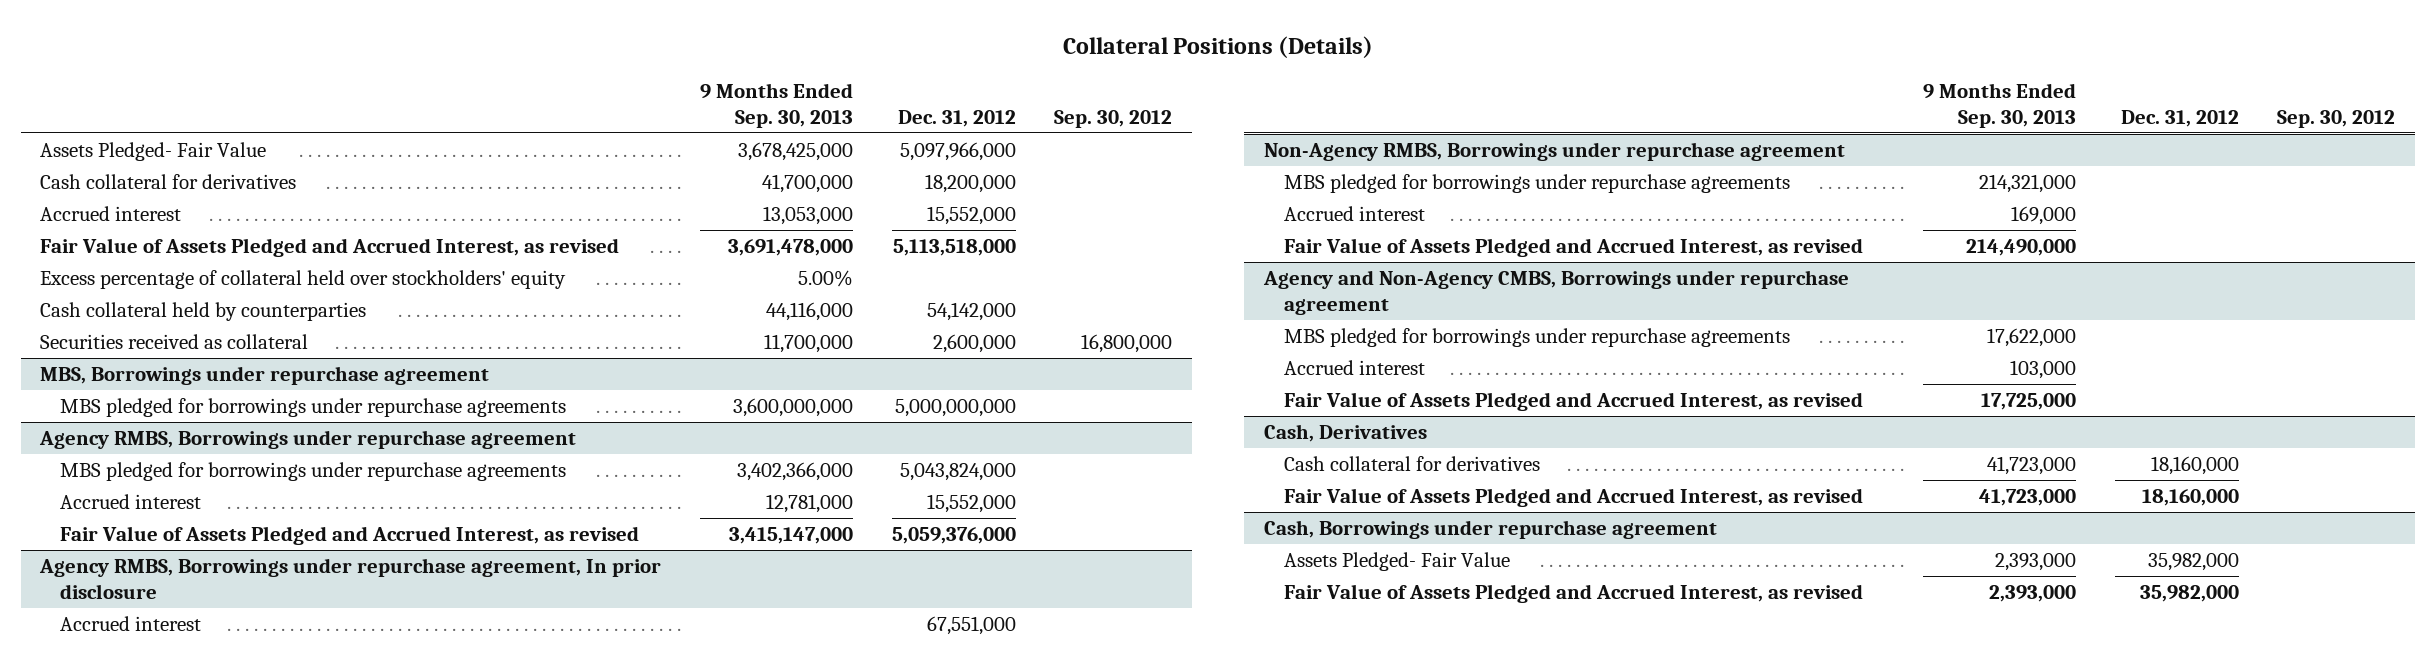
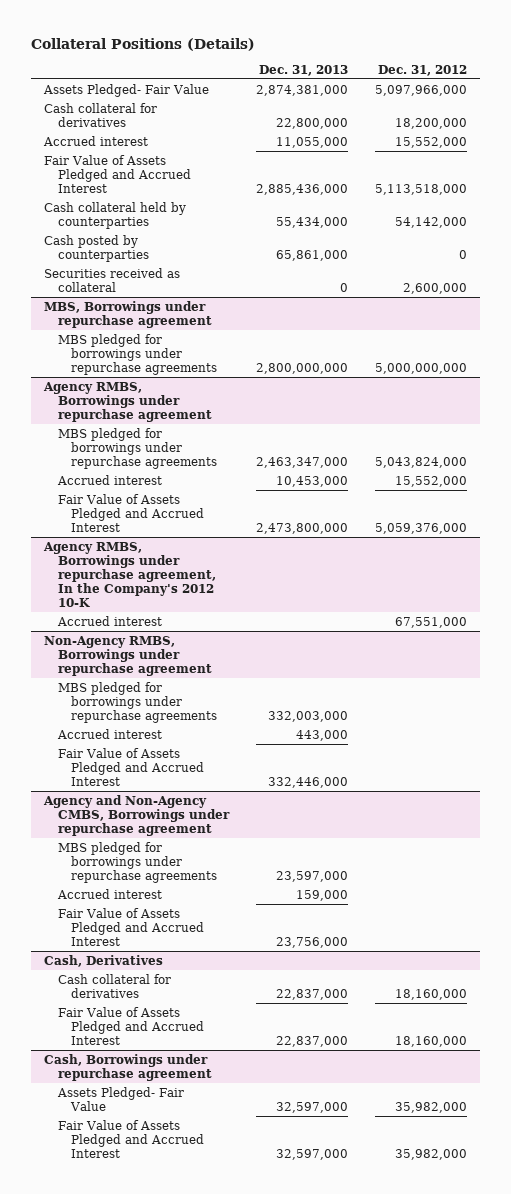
[700,82,854,128] 9 Months Ended Sep. 30, 2013 -> none
[1054,109,1173,128] Sep. 30, 2012 -> none
none -> [258,64,348,76] Dec. 31, 2013
[40,270,567,290] Excess percentage of collateral held over stockholders' equity -> none
[40,238,620,258] Fair Value of Assets Pledged and Accrued Interest, as revised -> [44,154,191,193] Fair Value of Assets Pledged and Accrued Interest
none -> [44,234,149,262] Cash posted by counterparties
[39,558,662,600] Agency RMBS, Borrowings under repurchase agreement, In prior disclosure -> none
[60,526,640,546] Fair Value of Assets Pledged and Accrued Interest, as revised -> [57,493,205,532] Fair Value of Assets Pledged and Accrued Interest
none -> [43,541,216,607] Agency RMBS, Borrowings under repurchase agreement, In the Company's 2012 10-K
[1283,238,1863,258] Fair Value of Assets Pledged and Accrued Interest, as revised -> [57,747,205,786] Fair Value of Assets Pledged and Accrued Interest
[1283,392,1863,412] Fair Value of Assets Pledged and Accrued Interest, as revised -> [57,907,205,946] Fair Value of Assets Pledged and Accrued Interest
[1283,488,1863,508] Fair Value of Assets Pledged and Accrued Interest, as revised -> [57,1006,205,1045] Fair Value of Assets Pledged and Accrued Interest
[1283,584,1863,604] Fair Value of Assets Pledged and Accrued Interest, as revised -> [57,1119,205,1158] Fair Value of Assets Pledged and Accrued Interest

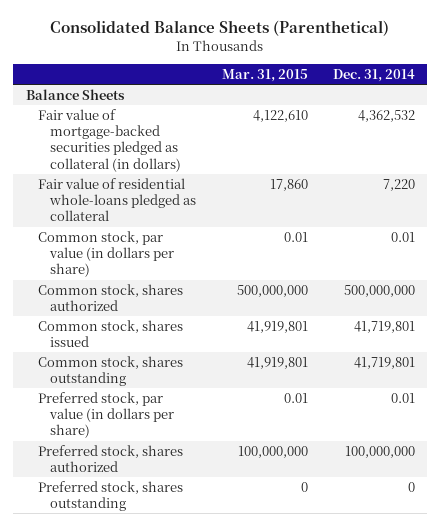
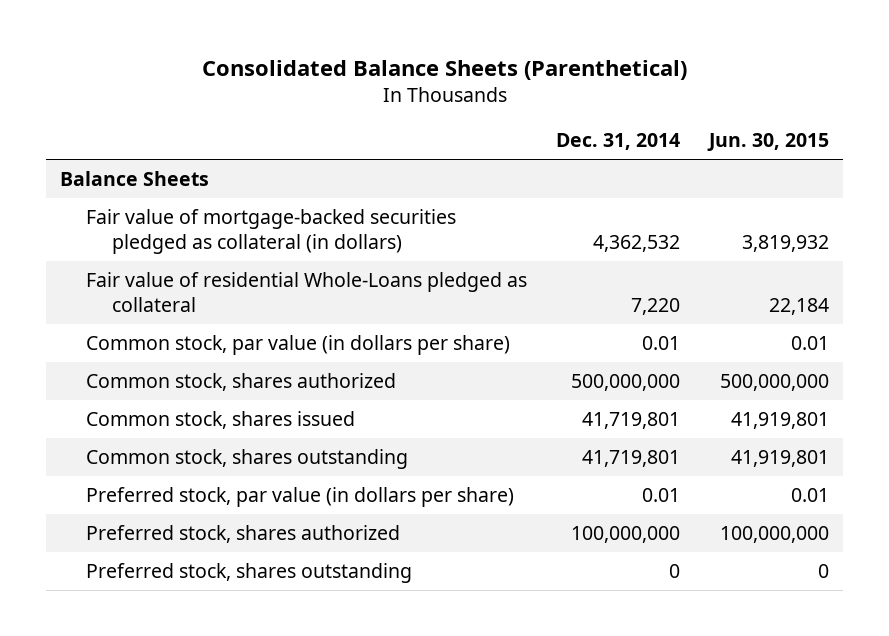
[221,68,308,82] Mar. 31, 2015 -> none
none -> [706,133,829,152] Jun. 30, 2015
[38,177,197,222] Fair value of residential whole-loans pledged as collateral -> [86,271,528,312] Fair value of residential Whole-Loans pledged as collateral

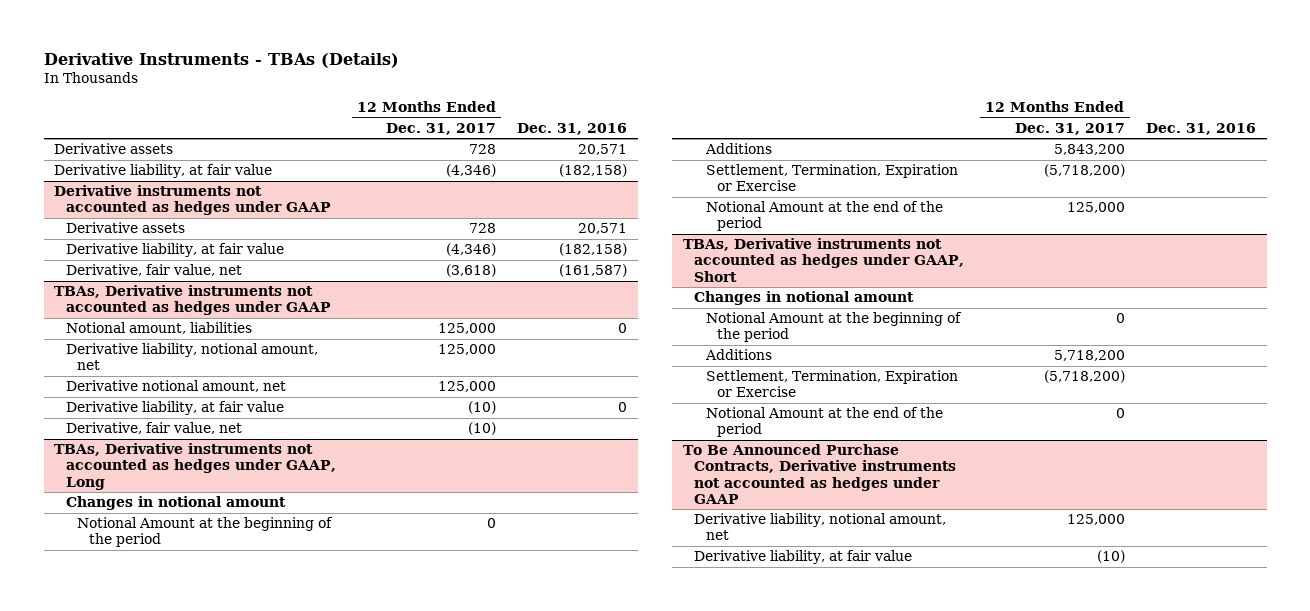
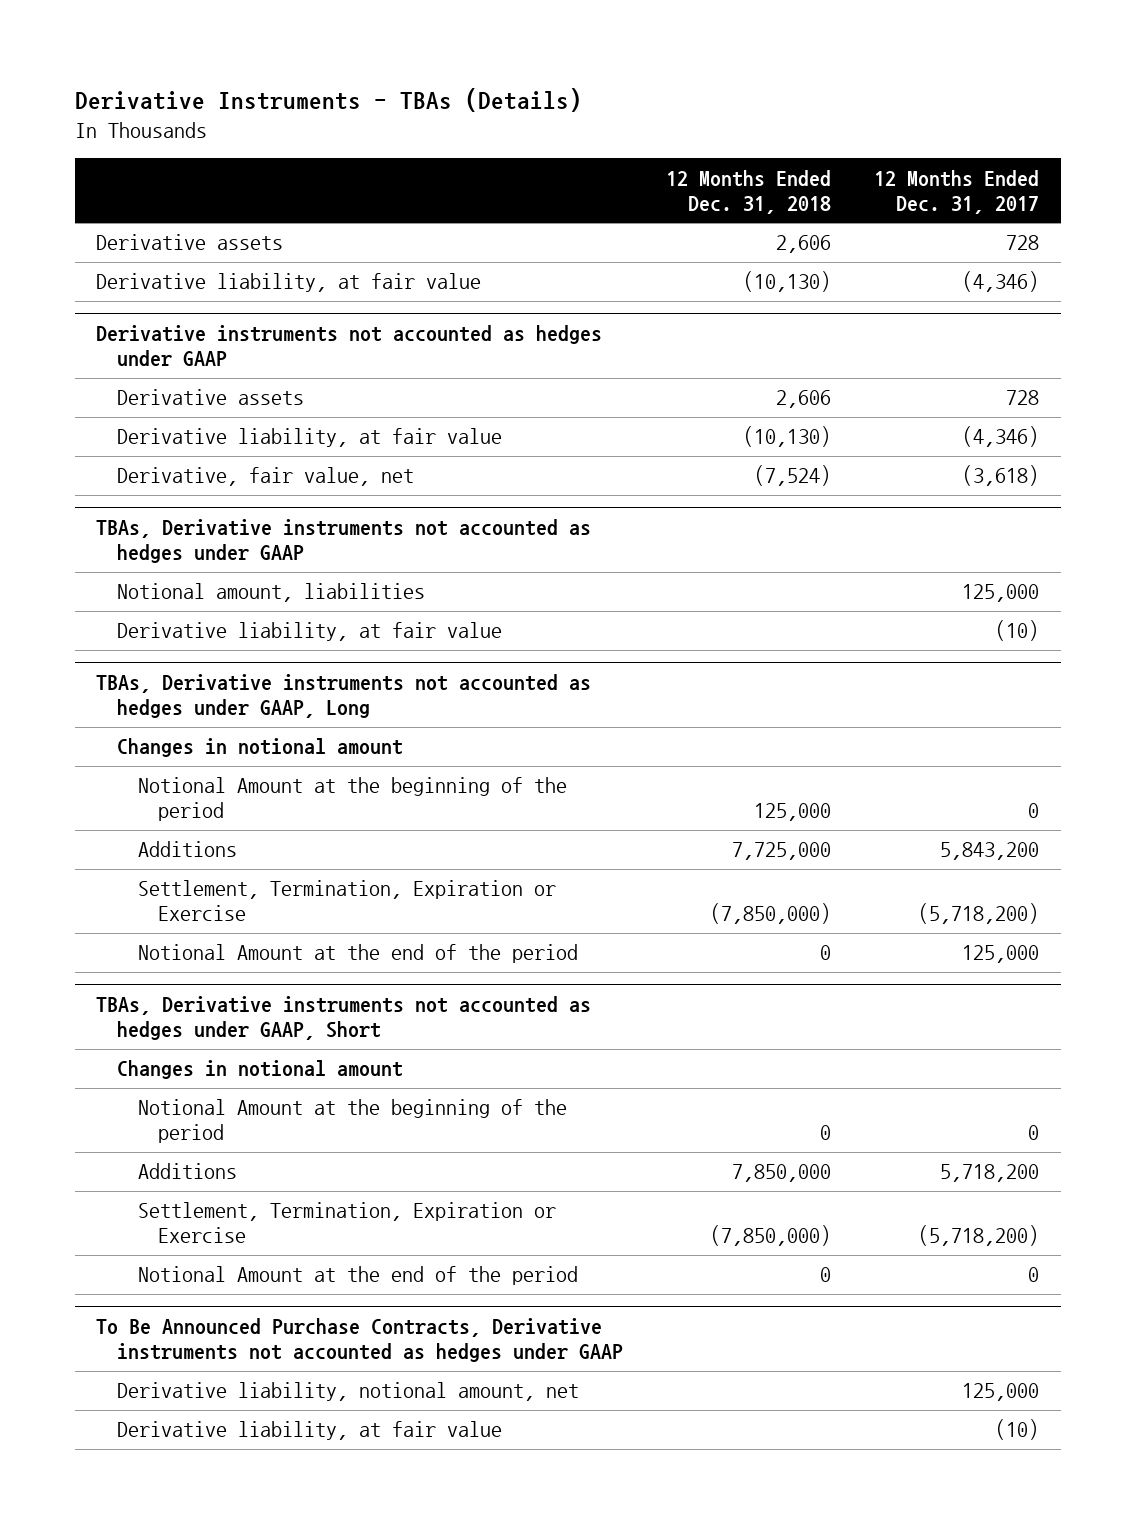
[517,122,628,135] Dec. 31, 2016 -> none
none -> [665,169,831,214] 12 Months Ended Dec. 31, 2018
[65,343,318,371] Derivative liability, notional amount, net -> none
[65,380,286,393] Derivative notional amount, net -> none
[65,422,242,435] Derivative, fair value, net -> none

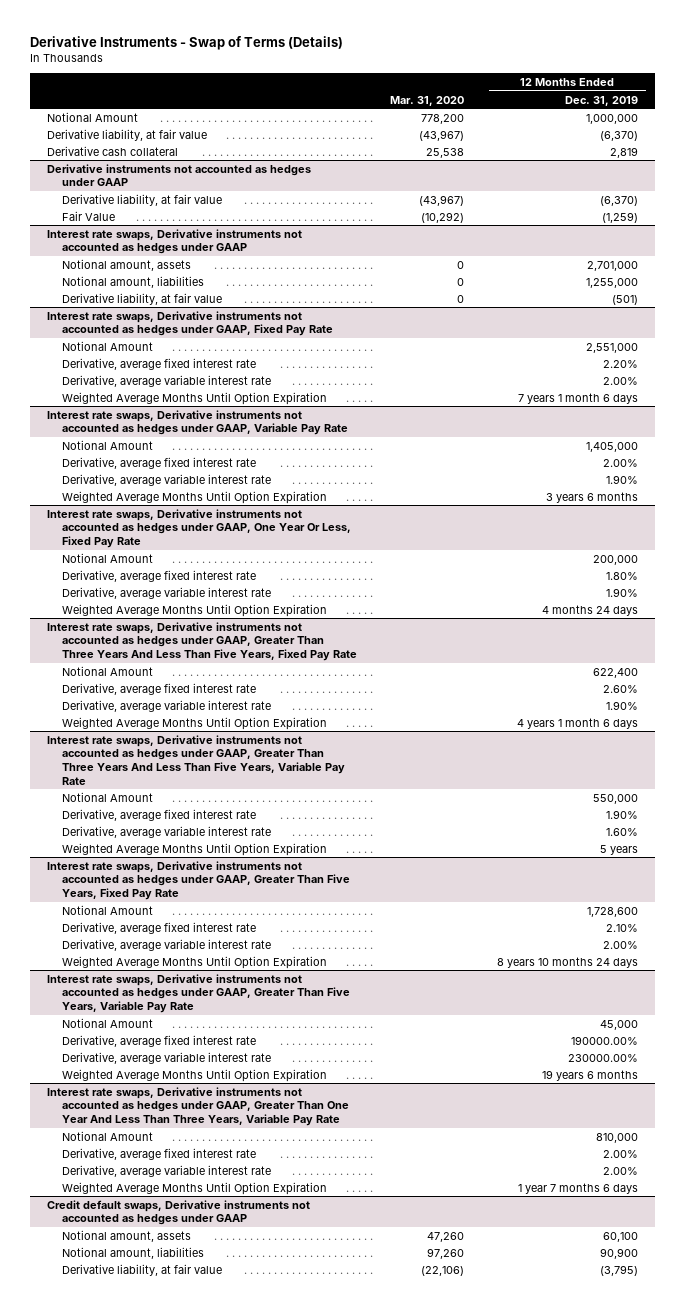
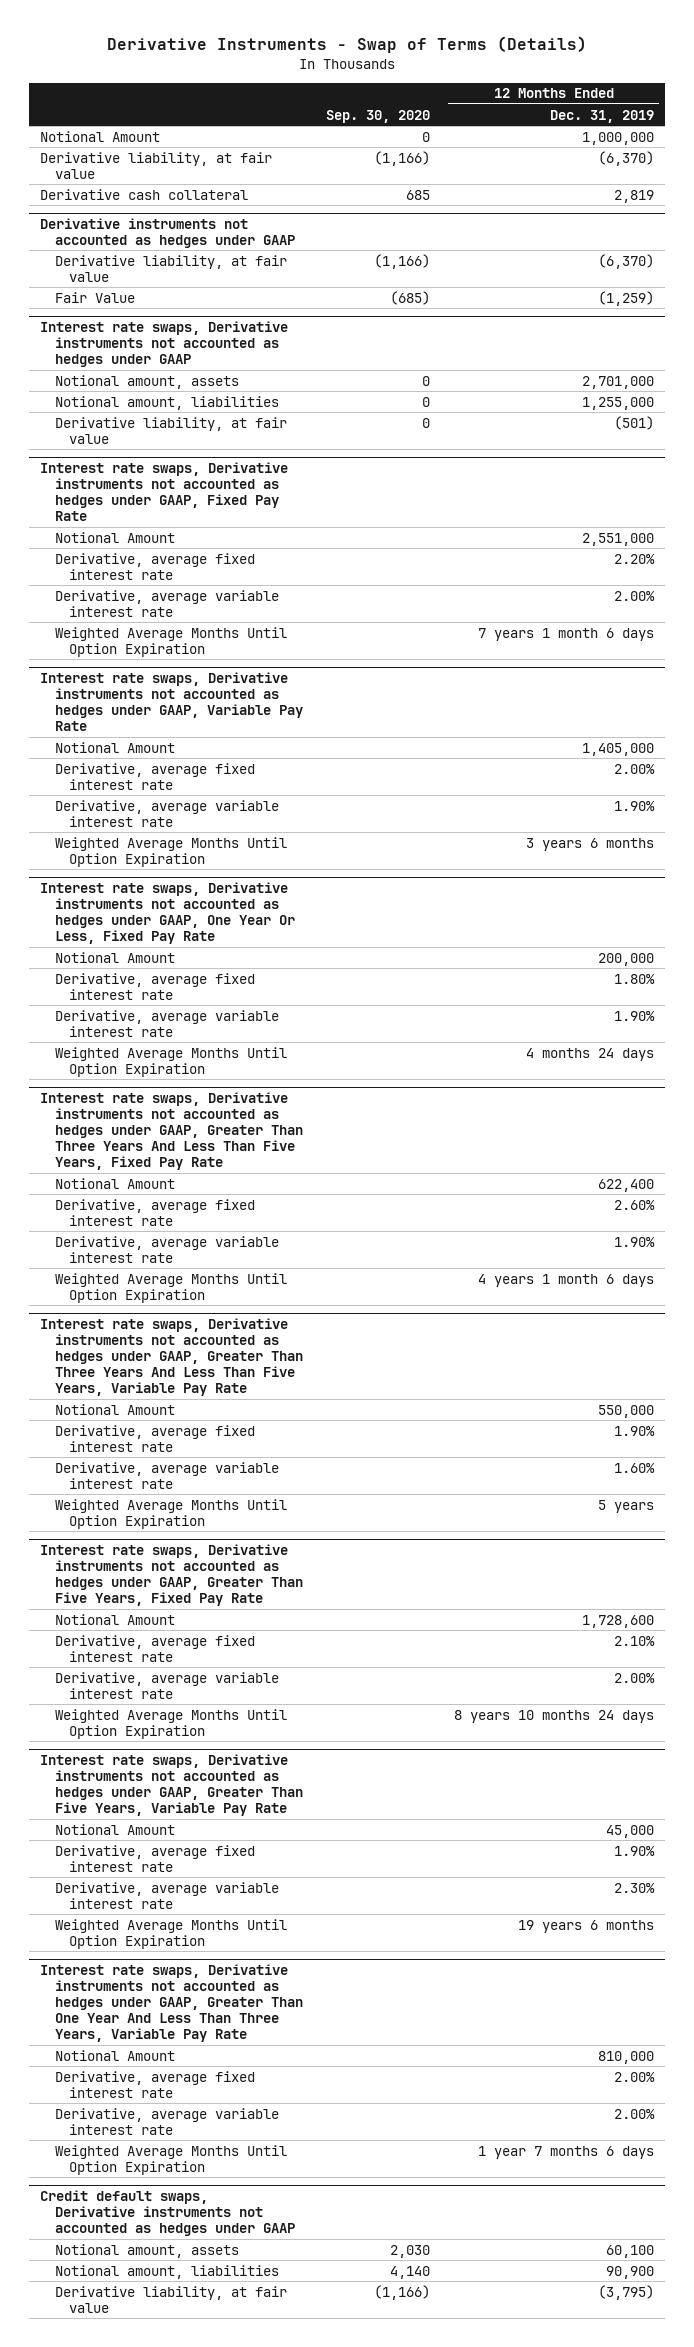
[389,95,464,106] Mar. 31, 2020 -> none
none -> [326,109,431,123] Sep. 30, 2020
[570,1035,638,1045] 190000.00% -> [613,1845,655,1856] 1.90%
[567,1053,638,1062] 230000.00% -> [613,1882,655,1893] 2.30%

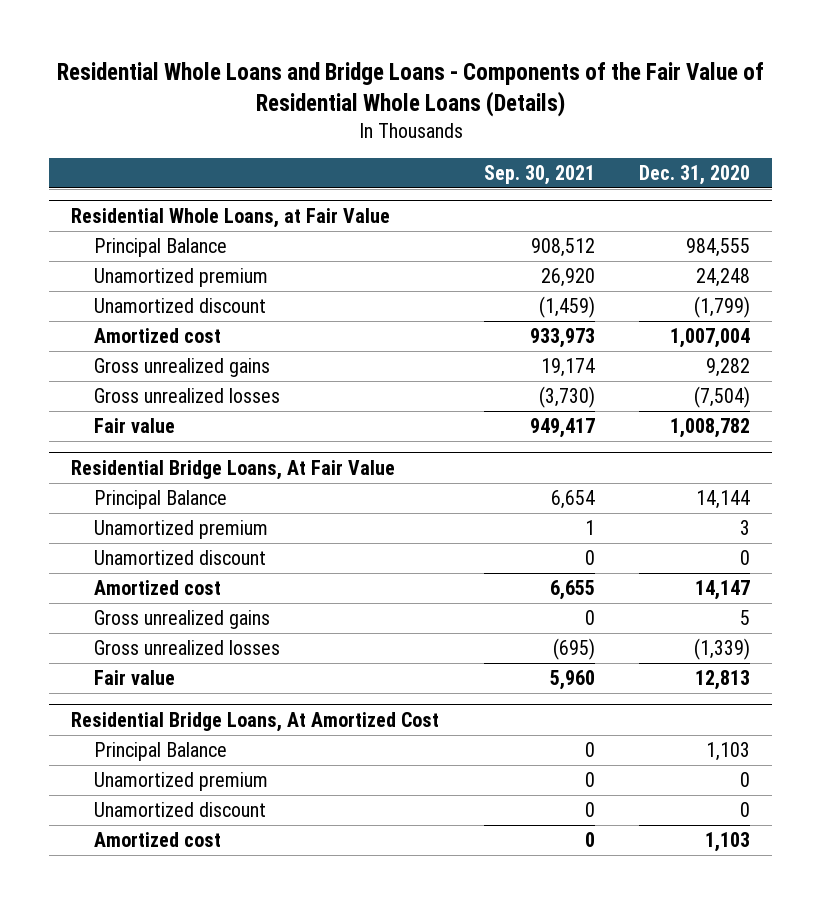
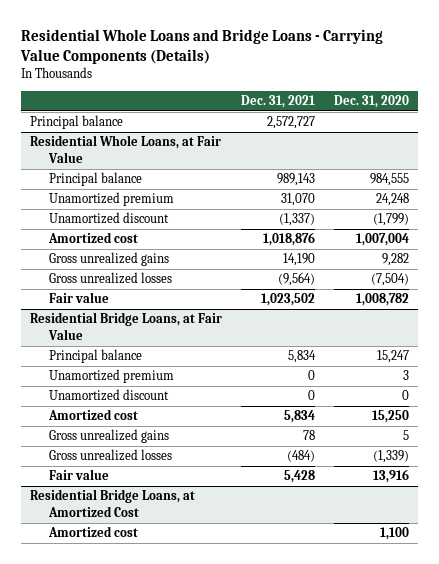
[56,62,764,117] Residential Whole Loans and Bridge Loans - Components of the Fair Value of Residential Whole Loans (Details) -> [19,28,383,64] Residential Whole Loans and Bridge Loans - Carrying Value Components (Details)
[483,164,595,185] Sep. 30, 2021 -> none
none -> [240,95,315,109] Dec. 31, 2021
none -> [30,115,124,130] Principal balance
[93,238,227,258] Principal Balance -> [49,172,143,187] Principal balance
[71,459,396,480] Residential Bridge Loans, At Fair Value -> [30,312,223,341] Residential Bridge Loans, at Fair Value
[93,490,227,510] Principal Balance -> [49,349,143,364] Principal balance
[696,490,751,510] 14,144 -> [376,350,409,364] 15,247
[695,580,751,601] 14,147 -> [371,410,409,424] 15,250
[93,742,227,762] Principal Balance -> none
[93,772,268,792] Unamortized premium -> none
[93,802,266,818] Unamortized discount -> none
[695,670,751,691] 12,813 -> [372,469,409,484] 13,916
[71,711,440,732] Residential Bridge Loans, At Amortized Cost -> [30,489,196,518] Residential Bridge Loans, at Amortized Cost
[705,832,751,853] 1,103 -> [379,527,409,541] 1,100

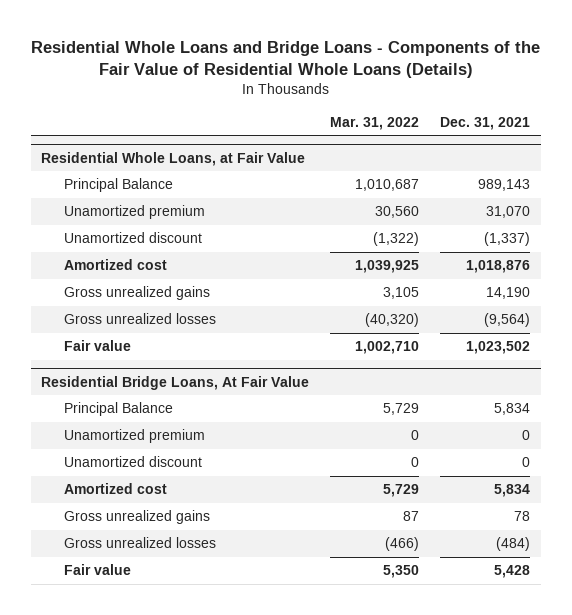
[19,28,383,64] Residential Whole Loans and Bridge Loans - Carrying Value Components (Details) -> [30,40,540,78] Residential Whole Loans and Bridge Loans - Components of the Fair Value of Residential Whole Loans (Details)
[333,95,409,109] Dec. 31, 2020 -> none
none -> [330,116,420,130] Mar. 31, 2022
[30,115,124,130] Principal balance -> none
[49,172,143,187] Principal balance -> [63,178,173,193] Principal Balance
[30,312,223,341] Residential Bridge Loans, at Fair Value -> [41,375,310,390] Residential Bridge Loans, At Fair Value
[49,349,143,364] Principal balance -> [63,402,173,417] Principal Balance
[30,489,196,518] Residential Bridge Loans, at Amortized Cost -> none
[48,526,139,538] Amortized cost -> none

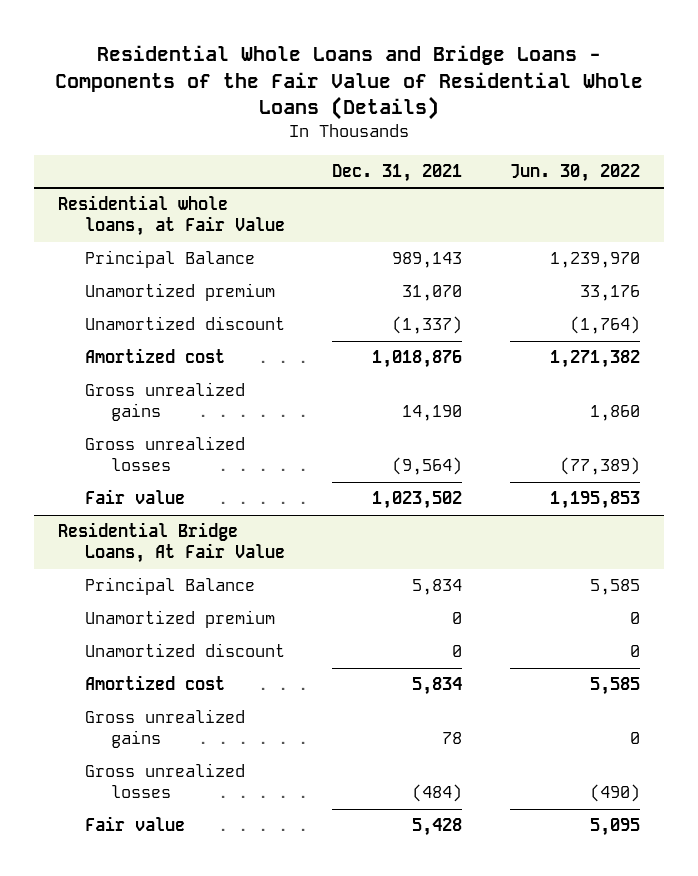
[330,116,420,130] Mar. 31, 2022 -> none
none -> [509,163,640,182] Jun. 30, 2022
[41,151,306,166] Residential Whole Loans, at Fair Value -> [58,195,285,237] Residential whole loans, at Fair Value

